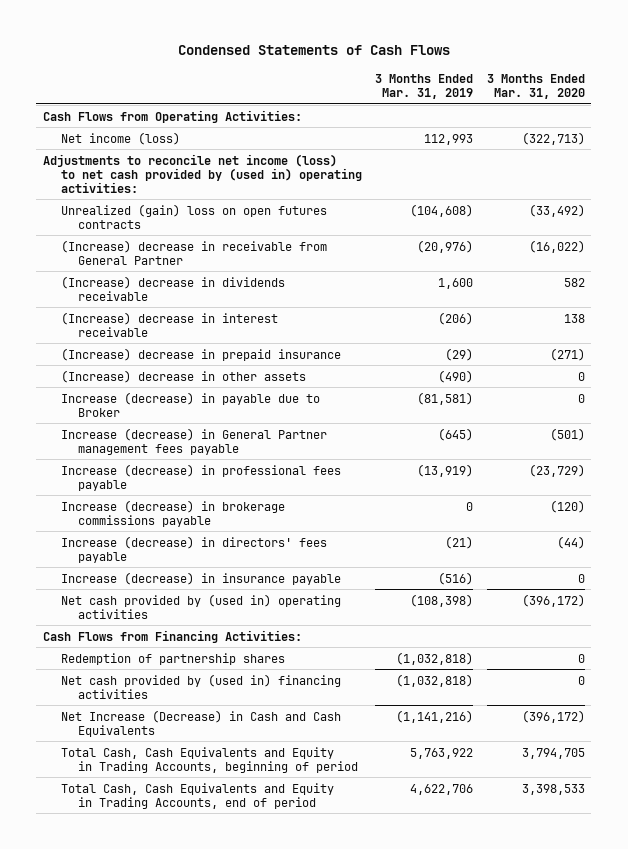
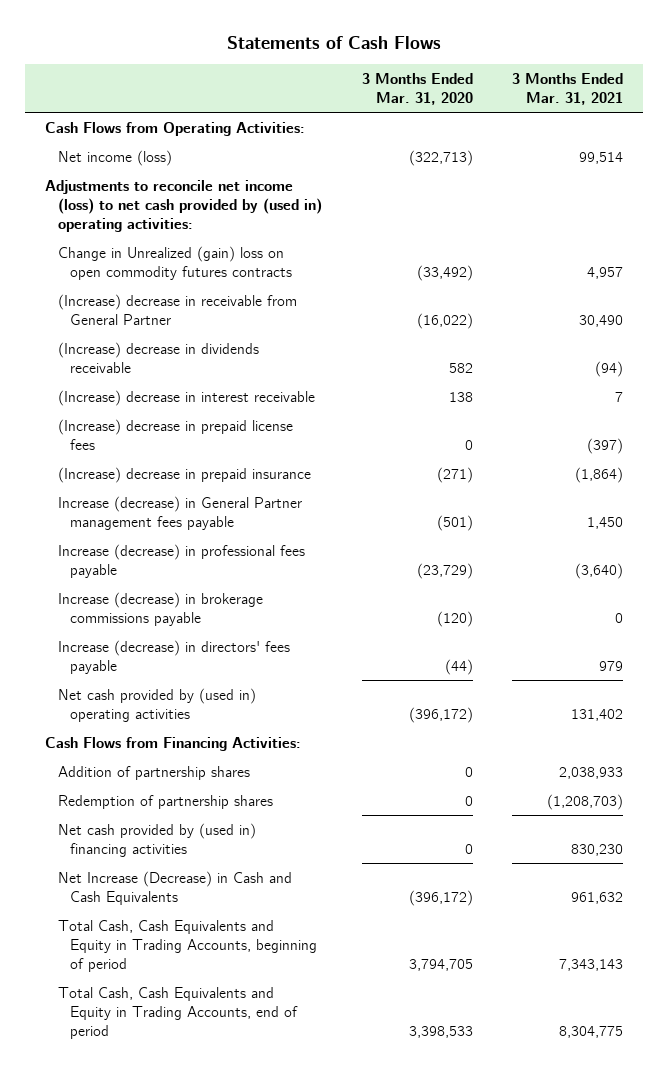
[177,45,450,56] Condensed Statements of Cash Flows -> [227,35,442,49] Statements of Cash Flows
[375,73,474,99] 3 Months Ended Mar. 31, 2019 -> none
none -> [512,72,624,105] 3 Months Ended Mar. 31, 2021
[60,203,327,229] Unrealized (gain) loss on open futures contracts -> [57,245,293,280] Change in Unrealized (gain) loss on open commodity futures contracts
none -> [57,418,293,450] (Increase) decrease in prepaid license fees
[60,369,306,383] (Increase) decrease in other assets -> none
[60,391,320,417] Increase (decrease) in payable due to Broker -> none
[60,571,341,585] Increase (decrease) in insurance payable -> none
none -> [57,765,250,780] Addition of partnership shares

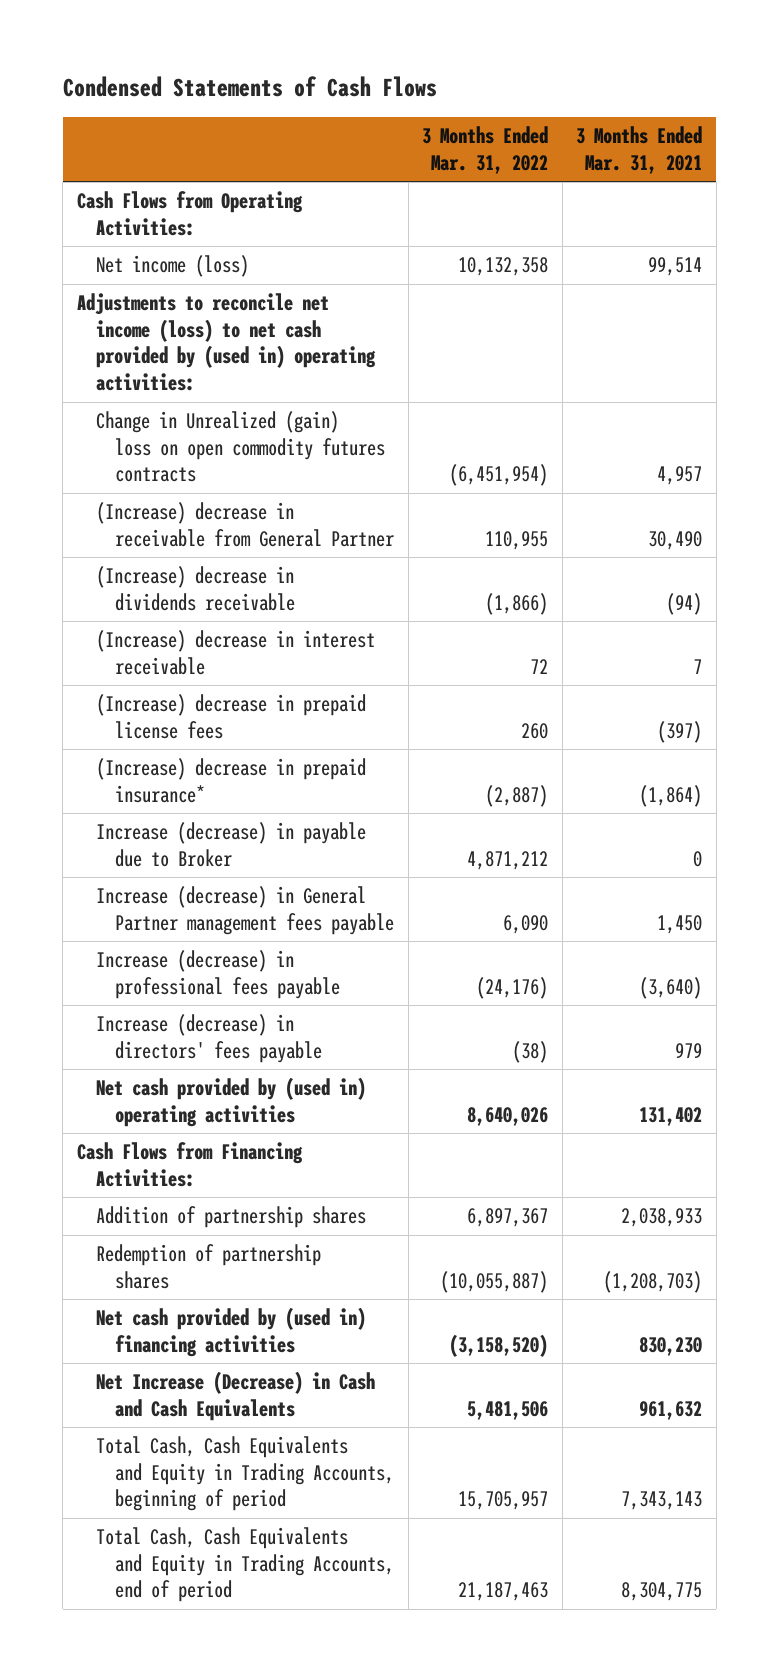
[227,35,442,49] Statements of Cash Flows -> [62,75,437,97] Condensed Statements of Cash Flows
[361,72,473,105] 3 Months Ended Mar. 31, 2020 -> none
none -> [422,126,549,174] 3 Months Ended Mar. 31, 2022
[57,466,311,483] (Increase) decrease in prepaid insurance -> [96,758,367,803] (Increase) decrease in prepaid insurance*
none -> [96,822,367,867] Increase (decrease) in payable due to Broker
[57,591,263,626] Increase (decrease) in brokerage commissions payable -> none

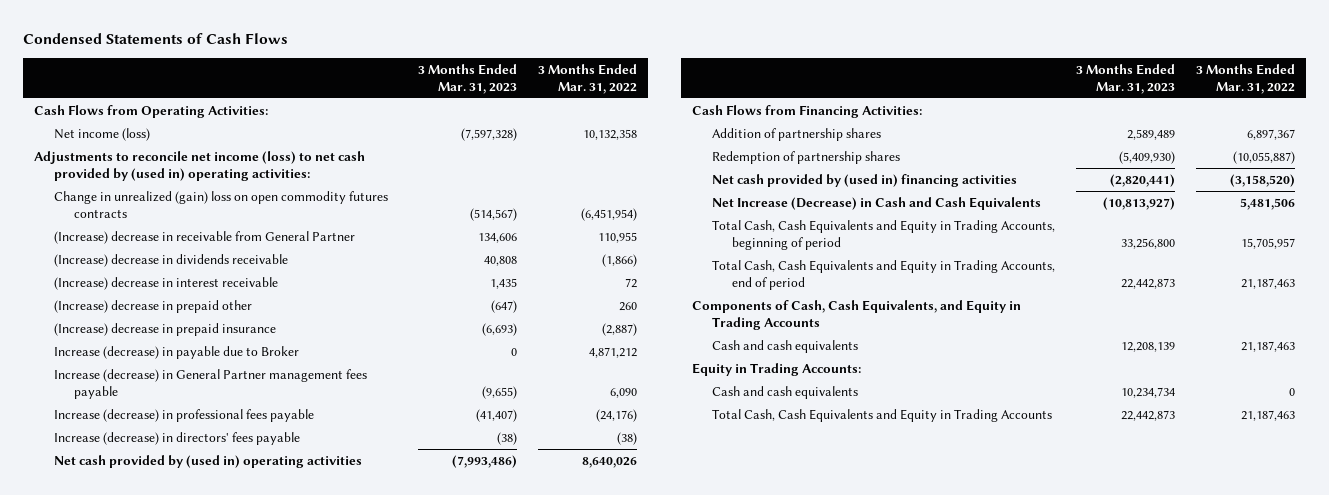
[576,126,703,174] 3 Months Ended Mar. 31, 2021 -> none
none -> [417,63,517,94] 3 Months Ended Mar. 31, 2023
[96,411,386,483] Change in Unrealized (gain) loss on open commodity futures contracts -> [53,191,388,218] Change in unrealized (gain) loss on open commodity futures contracts
[96,694,367,739] (Increase) decrease in prepaid license fees -> [53,300,252,314] (Increase) decrease in prepaid other
[96,758,367,803] (Increase) decrease in prepaid insurance* -> [53,323,276,337] (Increase) decrease in prepaid insurance
none -> [692,300,1022,330] Components of Cash, Cash Equivalents, and Equity in Trading Accounts
none -> [712,340,859,354] Cash and cash equivalents
none -> [692,363,862,377] Equity in Trading Accounts:
none -> [712,386,859,400] Cash and cash equivalents
none -> [712,409,1053,423] Total Cash, Cash Equivalents and Equity in Trading Accounts

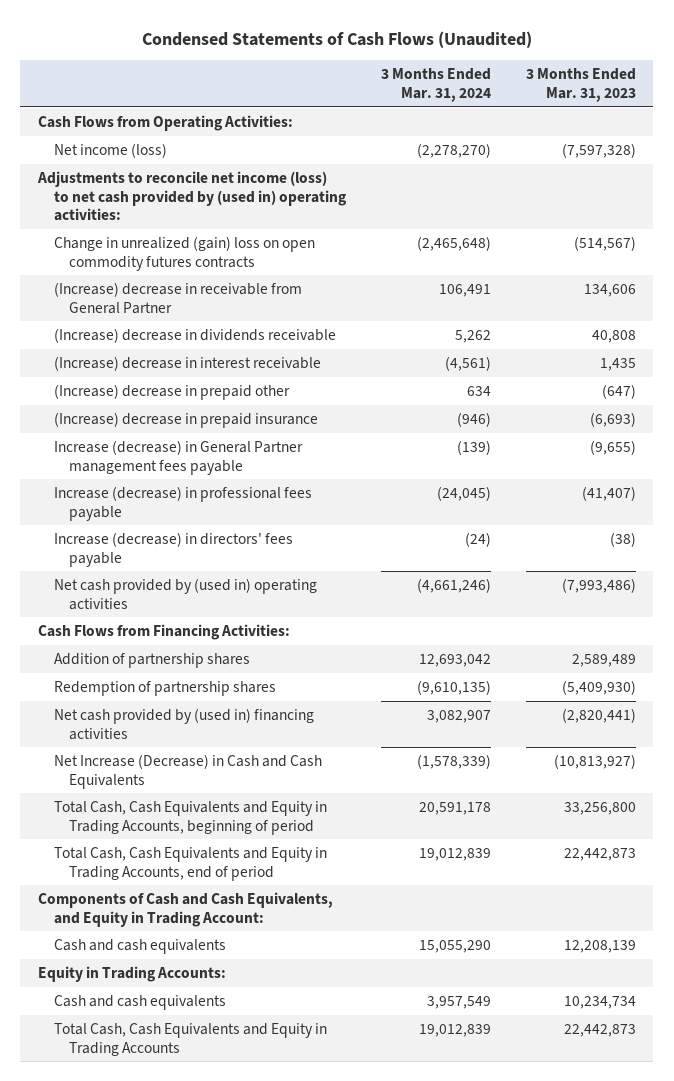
[23,33,289,45] Condensed Statements of Cash Flows -> [141,30,532,48] Condensed Statements of Cash Flows (Unaudited)
[537,63,637,94] 3 Months Ended Mar. 31, 2022 -> none
none -> [380,68,491,102] 3 Months Ended Mar. 31, 2024
[53,346,299,360] Increase (decrease) in payable due to Broker -> none
[692,300,1022,330] Components of Cash, Cash Equivalents, and Equity in Trading Accounts -> [37,891,333,927] Components of Cash and Cash Equivalents, and Equity in Trading Account:

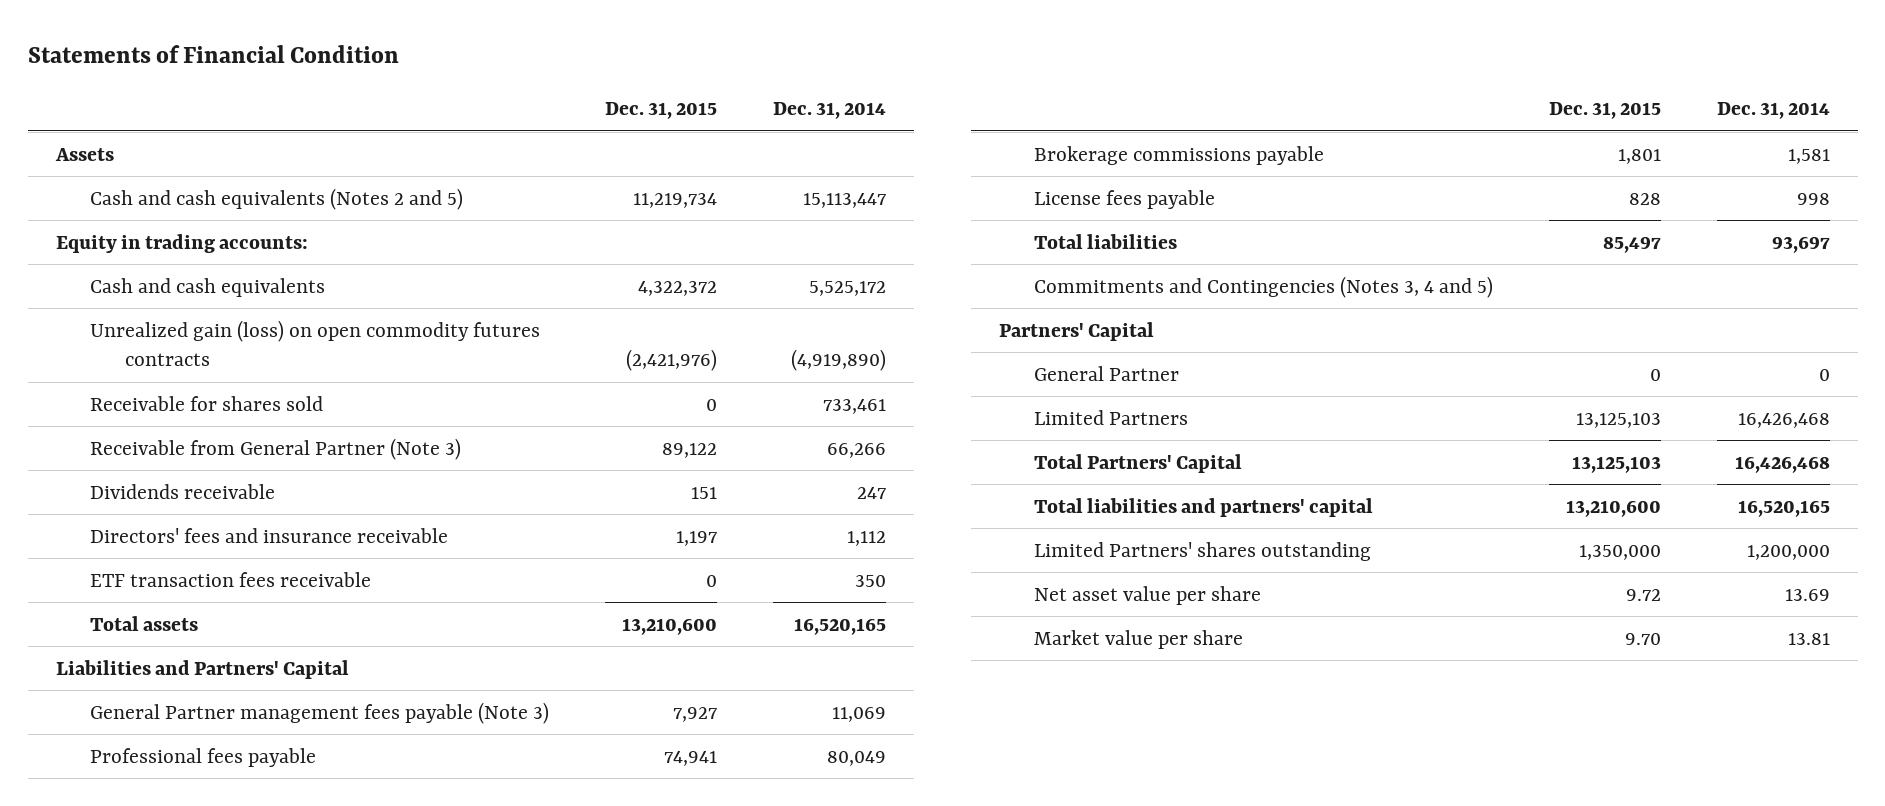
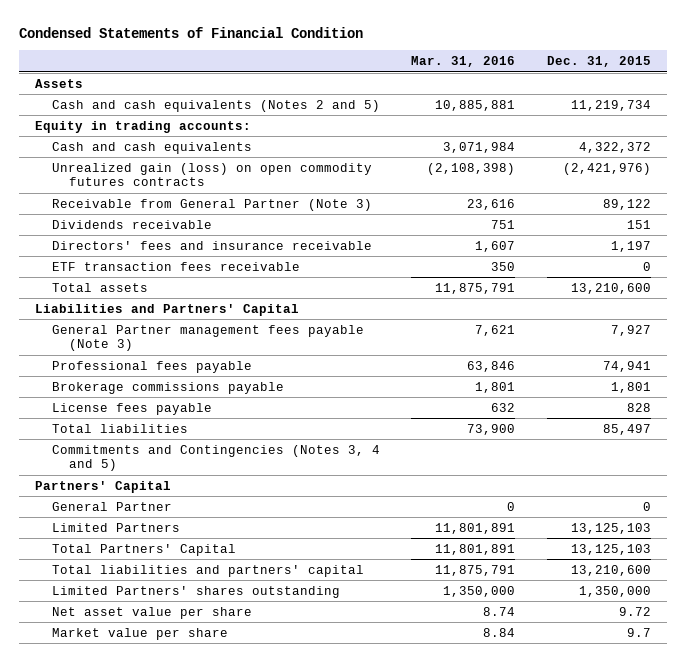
[27,45,399,64] Statements of Financial Condition -> [18,27,363,39] Condensed Statements of Financial Condition
[773,102,887,120] Dec. 31, 2014 -> none
none -> [411,56,516,68] Mar. 31, 2016
[90,395,324,411] Receivable for shares sold -> none
[1624,632,1661,645] 9.70 -> [626,627,651,637] 9.7

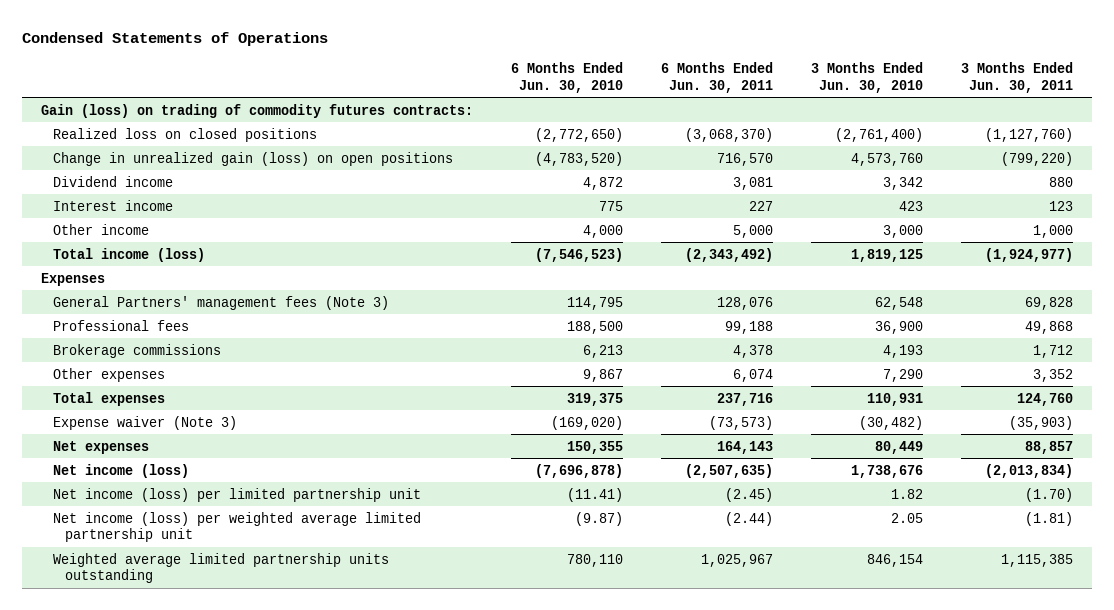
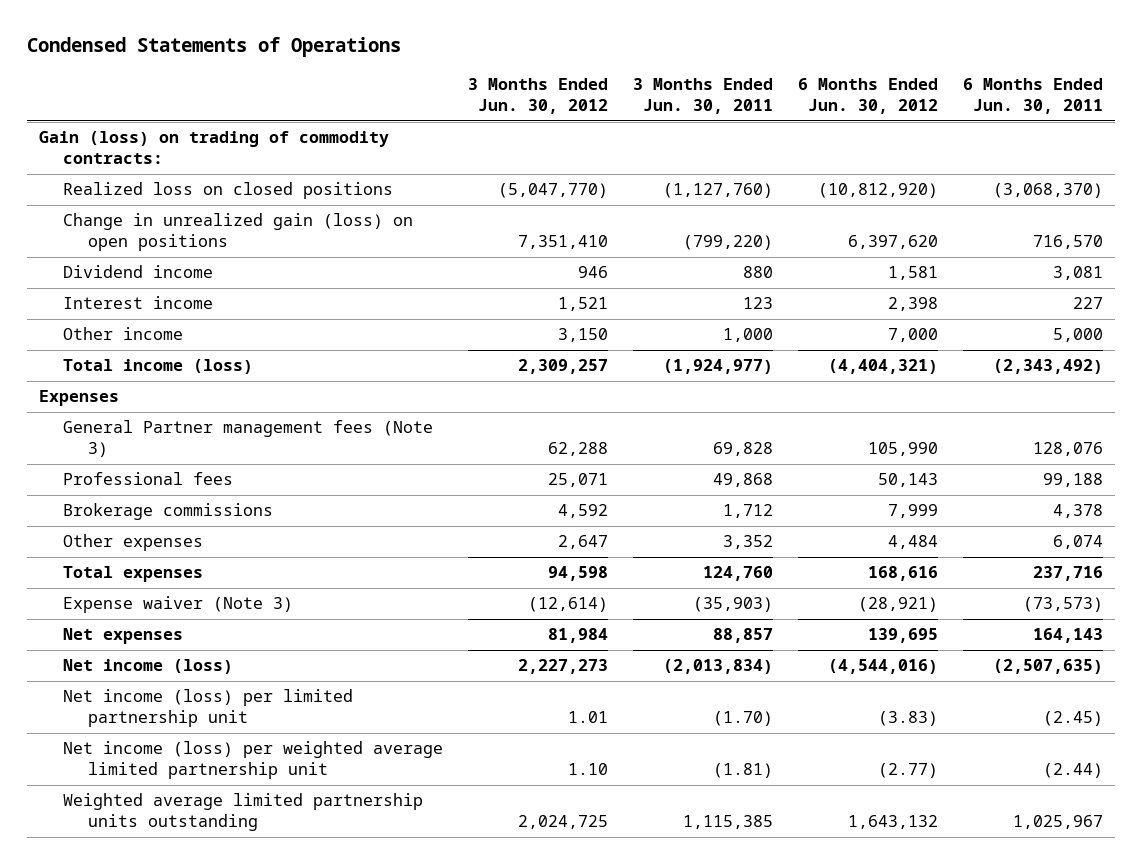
[511,62,624,93] 6 Months Ended Jun. 30, 2010 -> none
[810,62,923,93] 3 Months Ended Jun. 30, 2010 -> none
none -> [468,78,609,115] 3 Months Ended Jun. 30, 2012
none -> [797,78,938,115] 6 Months Ended Jun. 30, 2012
[41,103,474,118] Gain (loss) on trading of commodity futures contracts: -> [39,131,390,165] Gain (loss) on trading of commodity contracts:
[53,295,390,310] General Partners' management fees (Note 3) -> [63,420,434,458] General Partner management fees (Note 3)

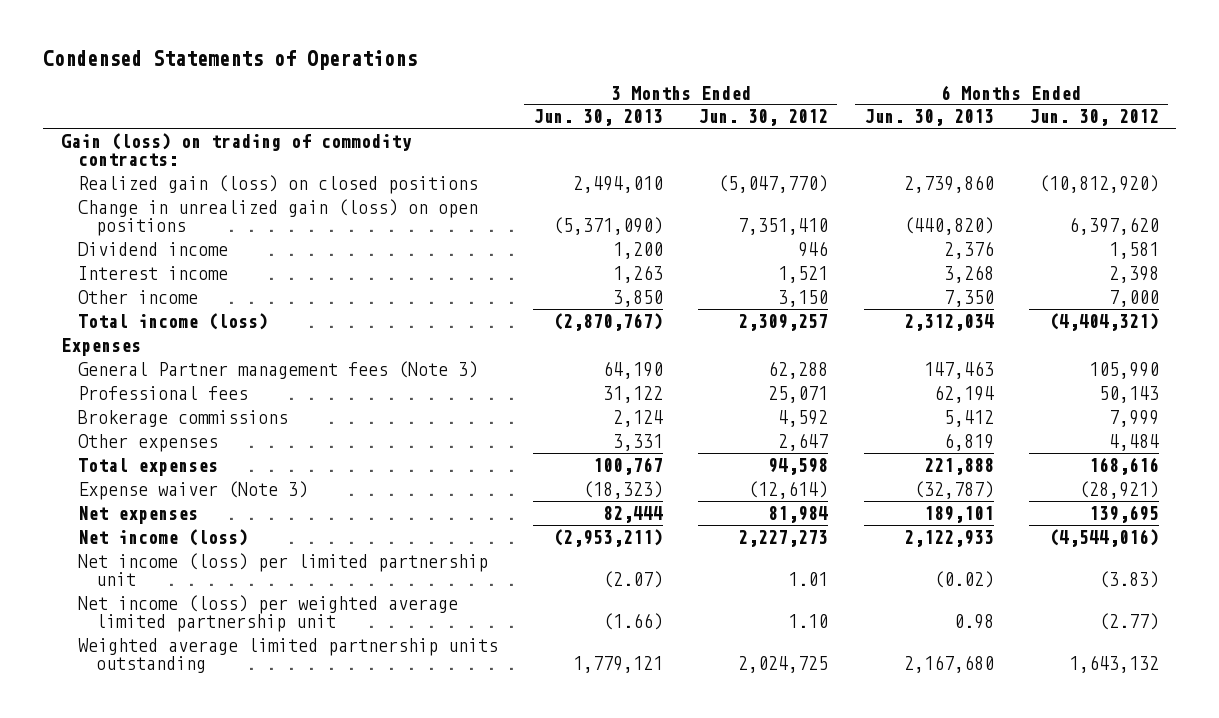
[633,78,774,115] 3 Months Ended Jun. 30, 2011 -> none
[962,78,1103,115] 6 Months Ended Jun. 30, 2011 -> none
none -> [533,109,664,127] Jun. 30, 2013
none -> [863,109,994,127] Jun. 30, 2013
[63,182,394,200] Realized loss on closed positions -> [78,174,479,194] Realized gain (loss) on closed positions

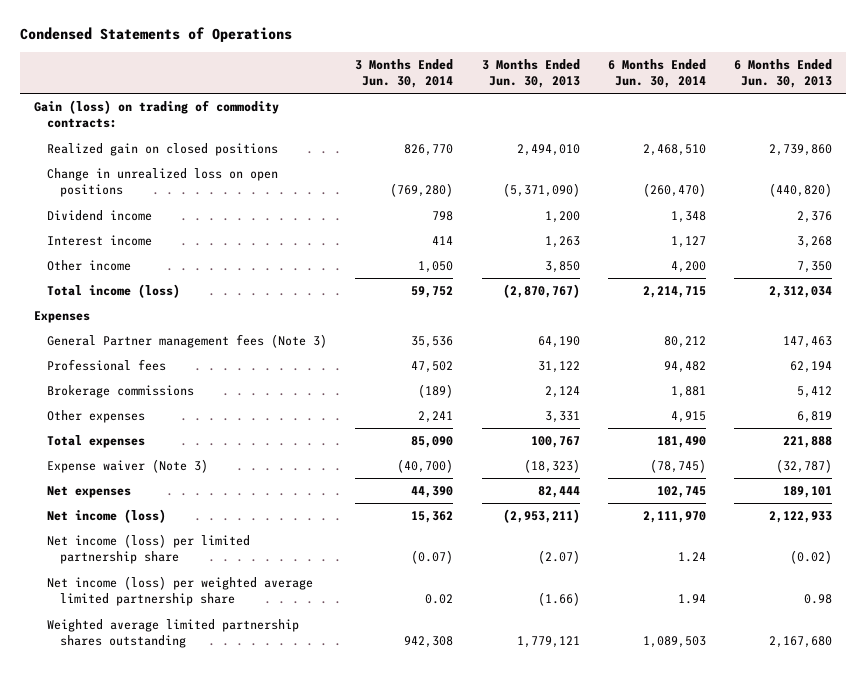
[698,109,829,127] Jun. 30, 2012 -> none
[1028,109,1159,127] Jun. 30, 2012 -> none
none -> [355,58,454,88] 3 Months Ended Jun. 30, 2014
none -> [607,58,706,88] 6 Months Ended Jun. 30, 2014
[78,174,479,194] Realized gain (loss) on closed positions -> [47,143,279,157] Realized gain on closed positions
[78,198,479,237] Change in unrealized gain (loss) on open positions -> [47,168,279,198] Change in unrealized loss on open positions
[78,552,489,587] Net income (loss) per limited partnership unit -> [47,534,251,565] Net income (loss) per limited partnership share
[78,594,459,633] Net income (loss) per weighted average limited partnership unit -> [47,576,314,607] Net income (loss) per weighted average limited partnership share
[78,637,499,674] Weighted average limited partnership units outstanding -> [47,619,300,649] Weighted average limited partnership shares outstanding

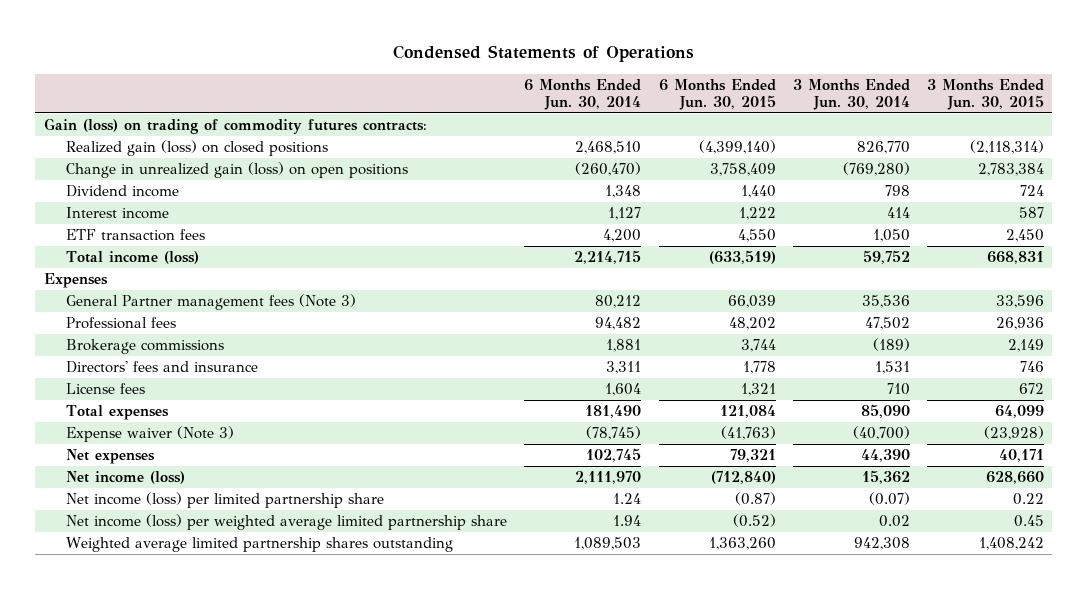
[481,58,580,88] 3 Months Ended Jun. 30, 2013 -> none
[734,58,833,88] 6 Months Ended Jun. 30, 2013 -> none
none -> [658,78,776,111] 6 Months Ended Jun. 30, 2015
none -> [926,78,1044,111] 3 Months Ended Jun. 30, 2015
[33,100,279,129] Gain (loss) on trading of commodity contracts: -> [43,118,427,135] Gain (loss) on trading of commodity futures contracts:
[47,143,279,157] Realized gain on closed positions -> [66,140,329,157] Realized gain (loss) on closed positions
[47,168,279,198] Change in unrealized loss on open positions -> [66,162,409,179] Change in unrealized gain (loss) on open positions
[47,260,132,272] Other income -> [66,229,206,242] ETF transaction fees
[47,410,146,424] Other expenses -> none
none -> [66,361,259,374] Directors' fees and insurance
none -> [66,383,146,395] License fees

